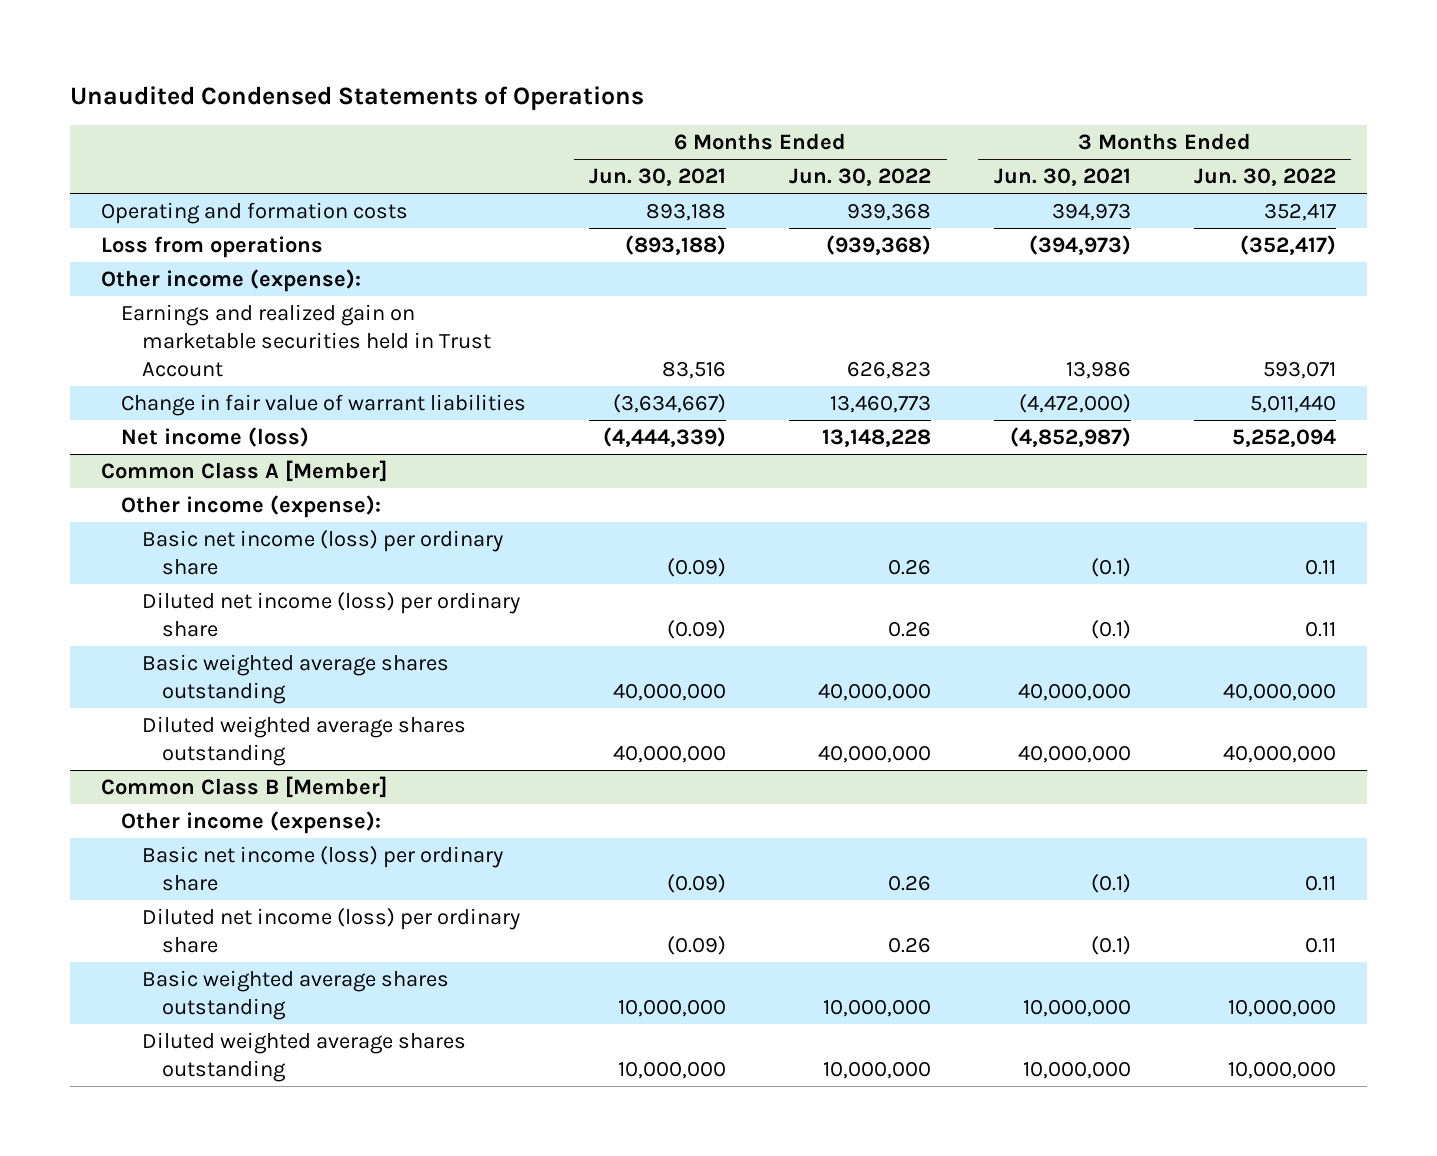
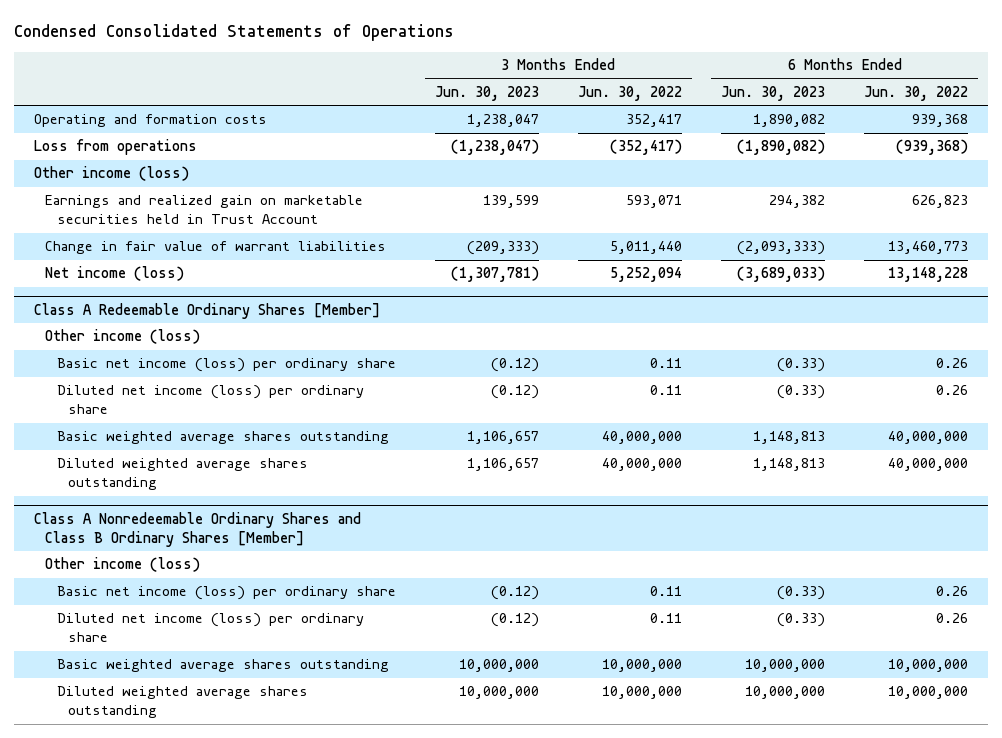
[69,85,644,110] Unaudited Condensed Statements of Operations -> [14,24,455,42] Condensed Consolidated Statements of Operations
[589,168,727,187] Jun. 30, 2021 -> none
[993,168,1131,187] Jun. 30, 2021 -> none
none -> [434,85,539,101] Jun. 30, 2023
none -> [721,85,826,101] Jun. 30, 2023
[100,268,361,292] Other income (expense): -> [33,166,189,182] Other income (loss)
[100,459,387,482] Common Class A [Member] -> none
none -> [33,302,380,319] Class A Redeemable Ordinary Shares [Member]
[121,494,382,518] Other income (expense): -> [45,329,201,345] Other income (loss)
[100,775,387,798] Common Class B [Member] -> none
none -> [33,511,361,547] Class A Nonredeemable Ordinary Shares and Class B Ordinary Shares [Member]
[121,810,382,834] Other income (expense): -> [45,557,201,573] Other income (loss)

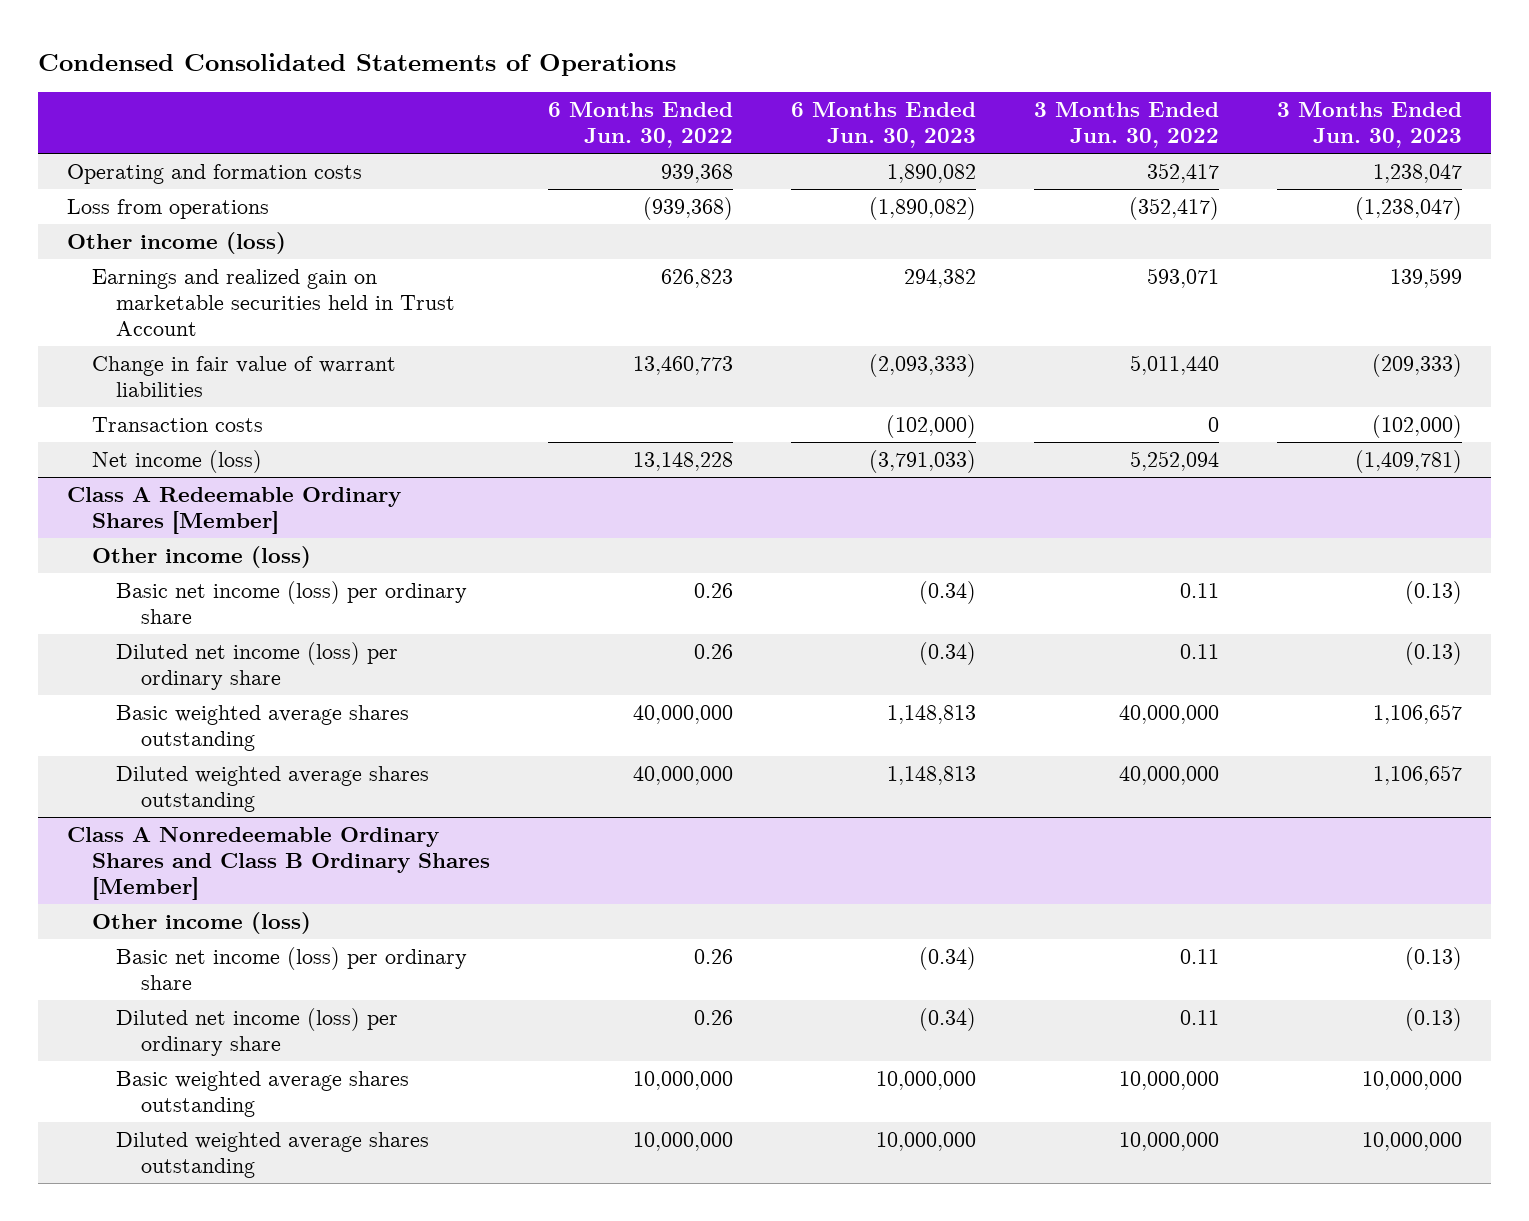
none -> [91,416,263,432] Transaction costs
[450,266,539,283] (1,307,781) -> [1355,449,1463,473] (1,409,781)
[737,266,826,283] (3,689,033) -> [868,449,976,473] (3,791,033)
[490,358,539,373] (0.12) -> [1405,580,1463,604] (0.13)
[777,358,826,373] (0.33) -> [918,580,976,604] (0.34)
[490,385,539,400] (0.12) -> [1405,641,1463,665] (0.13)
[777,385,826,400] (0.33) -> [918,641,976,665] (0.34)
[490,586,539,601] (0.12) -> [1405,946,1463,970] (0.13)
[777,586,826,601] (0.33) -> [918,946,976,970] (0.34)
[490,613,539,628] (0.12) -> [1405,1007,1463,1031] (0.13)
[777,613,826,628] (0.33) -> [918,1007,976,1031] (0.34)

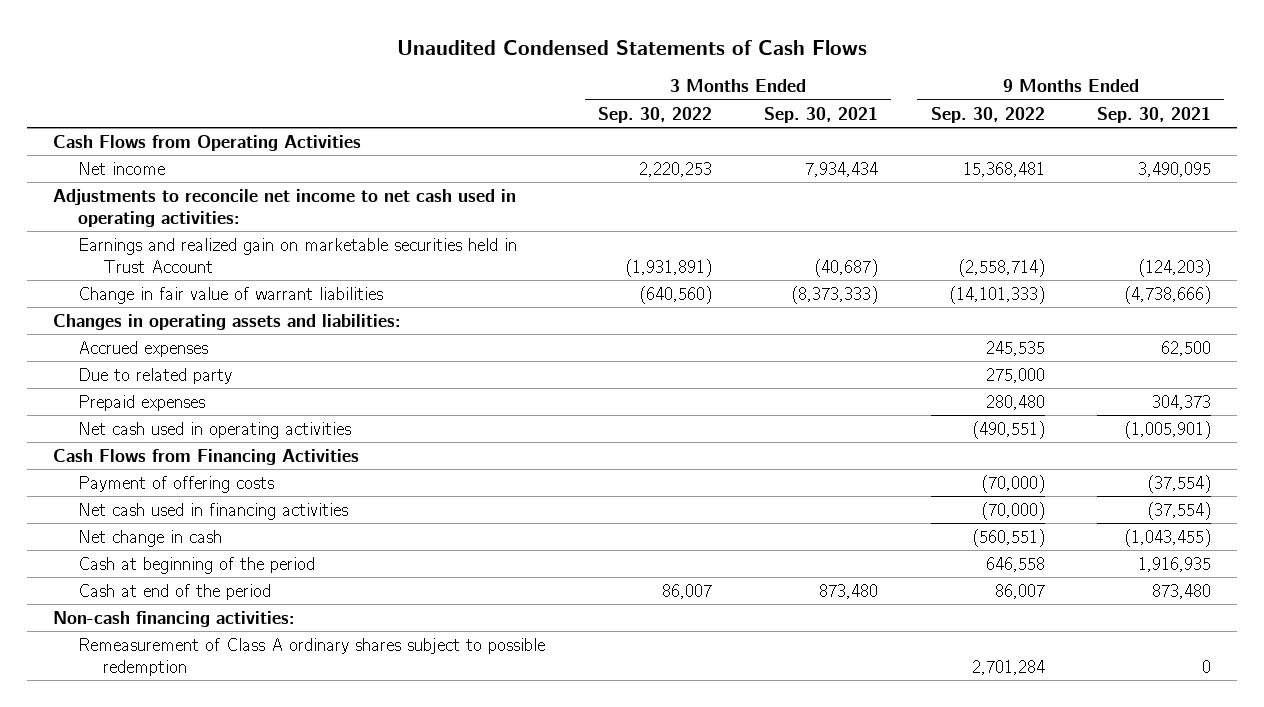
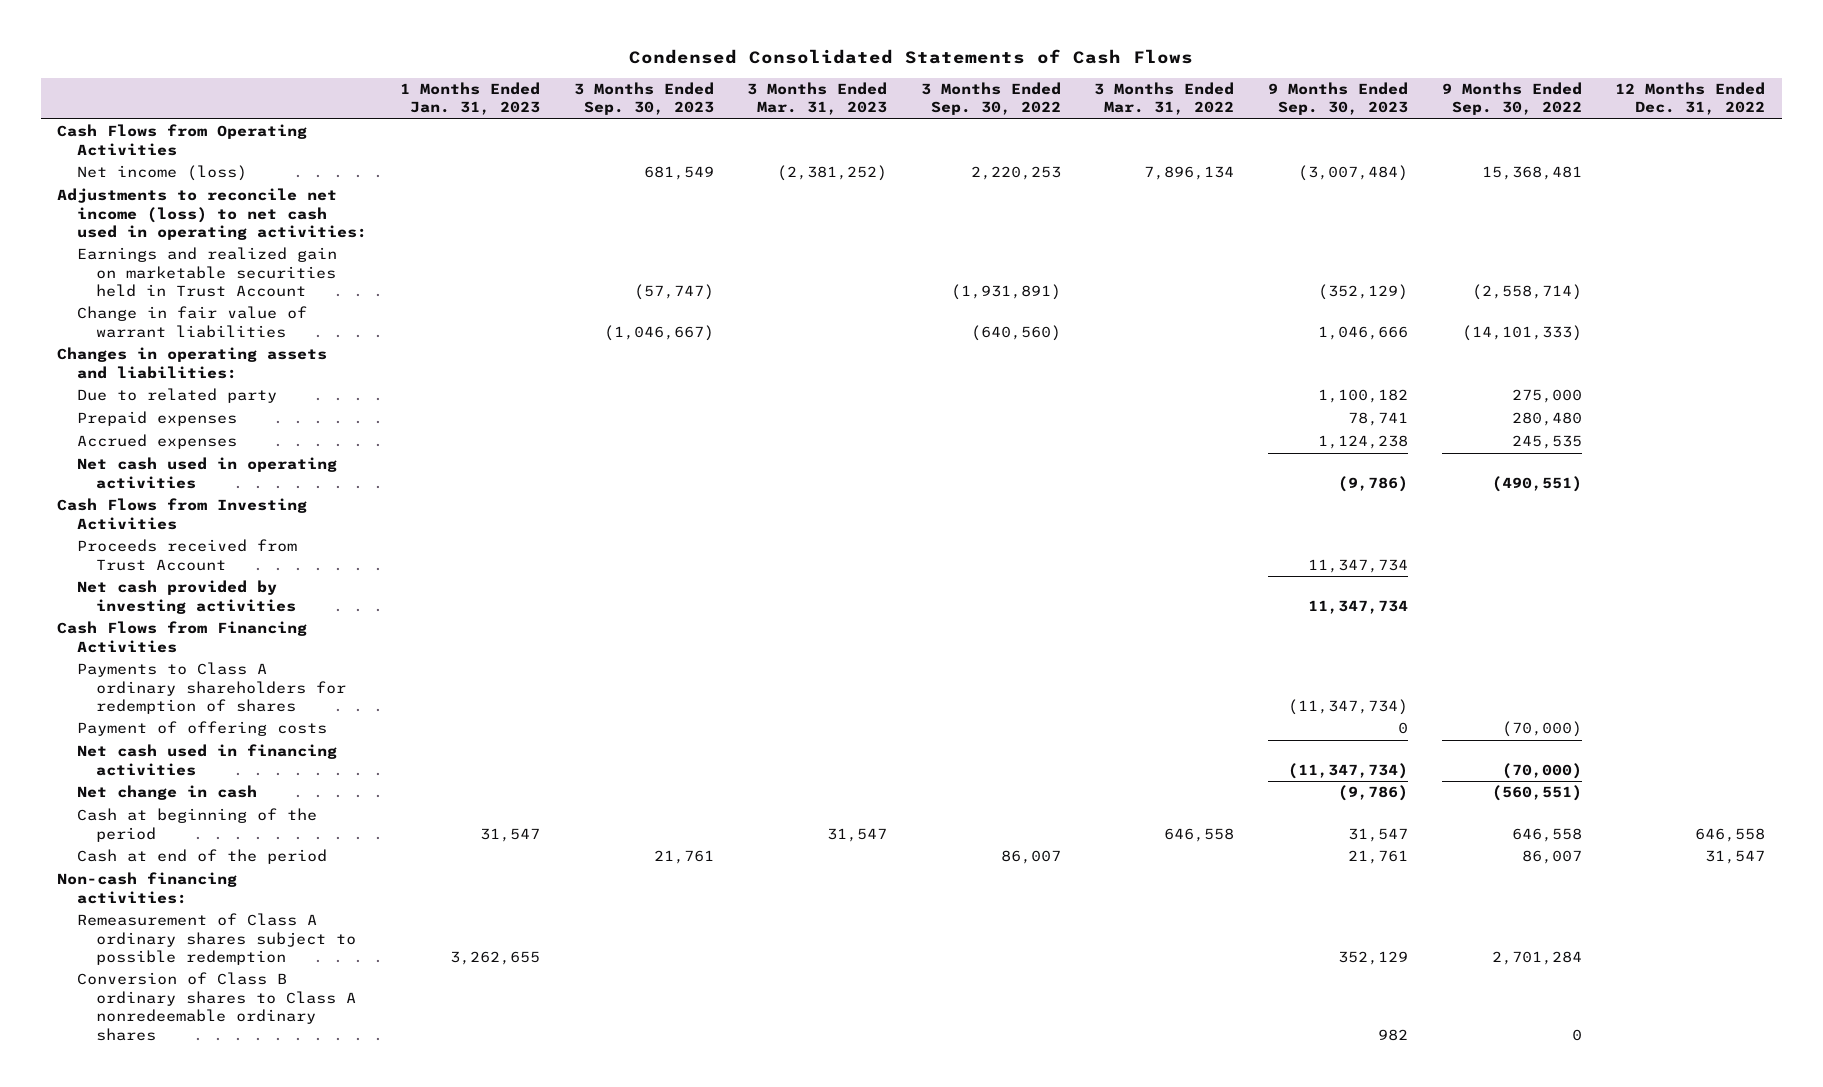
[397,39,868,55] Unaudited Condensed Statements of Cash Flows -> [629,49,1194,65] Condensed Consolidated Statements of Cash Flows
[764,106,879,123] Sep. 30, 2021 -> none
[1096,106,1211,123] Sep. 30, 2021 -> none
none -> [400,81,541,116] 1 Months Ended Jan. 31, 2023
none -> [573,81,714,116] 3 Months Ended Sep. 30, 2023
none -> [747,81,888,116] 3 Months Ended Mar. 31, 2023
none -> [1094,81,1235,116] 3 Months Ended Mar. 31, 2022
none -> [1268,81,1409,116] 9 Months Ended Sep. 30, 2023
none -> [1615,81,1766,116] 12 Months Ended Dec. 31, 2022
[78,161,166,175] Net income -> [76,165,247,182] Net income (loss)
[53,188,517,227] Adjustments to reconcile net income to net cash used in operating activities: -> [57,188,367,241] Adjustments to reconcile net income (loss) to net cash used in operating activities:
[78,340,209,357] Accrued expenses -> [76,434,237,450] Accrued expenses
none -> [57,498,308,530] Cash Flows from Investing Activities
none -> [76,539,297,571] Proceeds received from Trust Account
none -> [76,580,296,614] Net cash provided by investing activities
none -> [76,662,346,715] Payments to Class A ordinary shareholders for redemption of shares
none -> [76,972,356,1041] Conversion of Class B ordinary shares to Class A nonredeemable ordinary shares

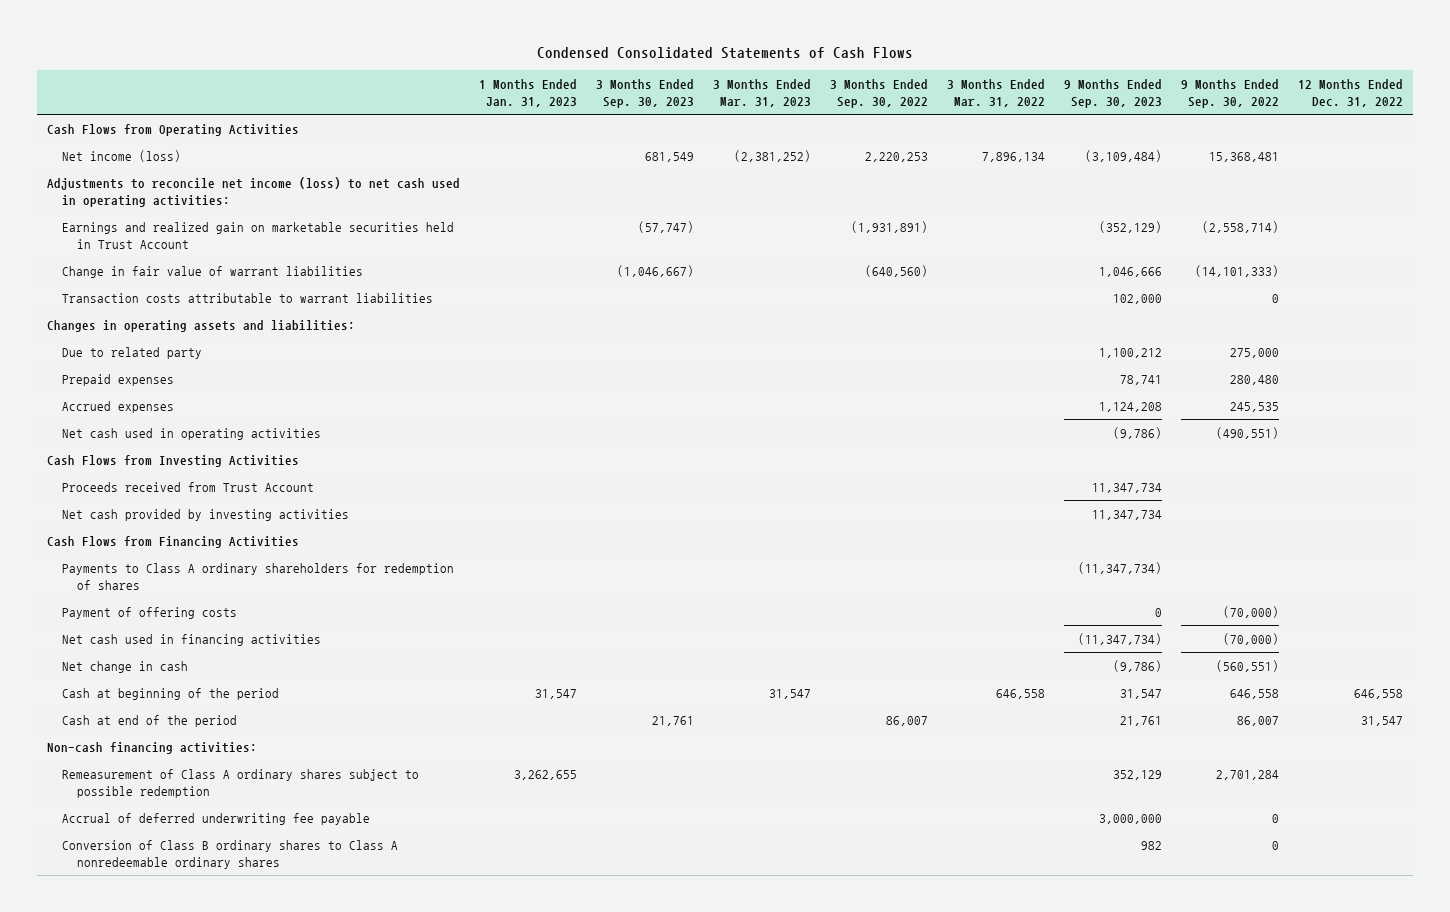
[1298,165,1409,182] (3,007,484) -> [1084,149,1162,162] (3,109,484)
none -> [61,292,433,303] Transaction costs attributable to warrant liabilities
[1318,389,1409,404] 1,100,182 -> [1098,347,1162,358] 1,100,212
[1318,435,1409,450] 1,124,238 -> [1098,401,1162,412] 1,124,208
none -> [61,812,370,825] Accrual of deferred underwriting fee payable

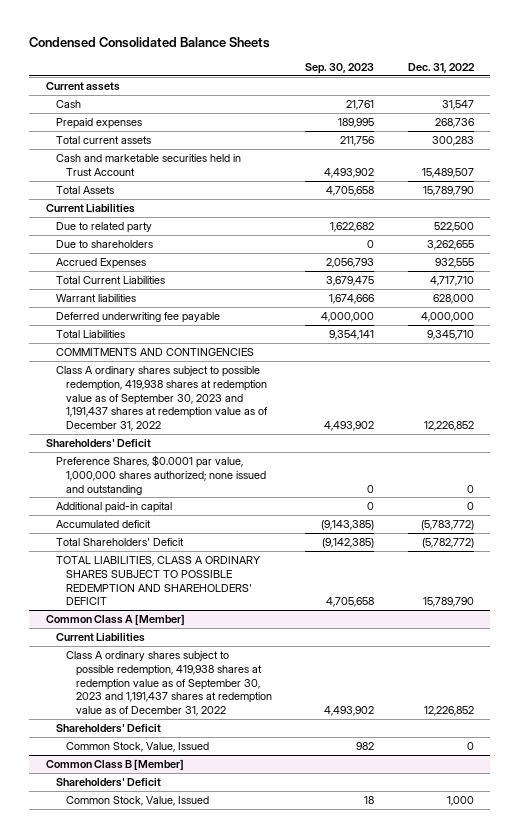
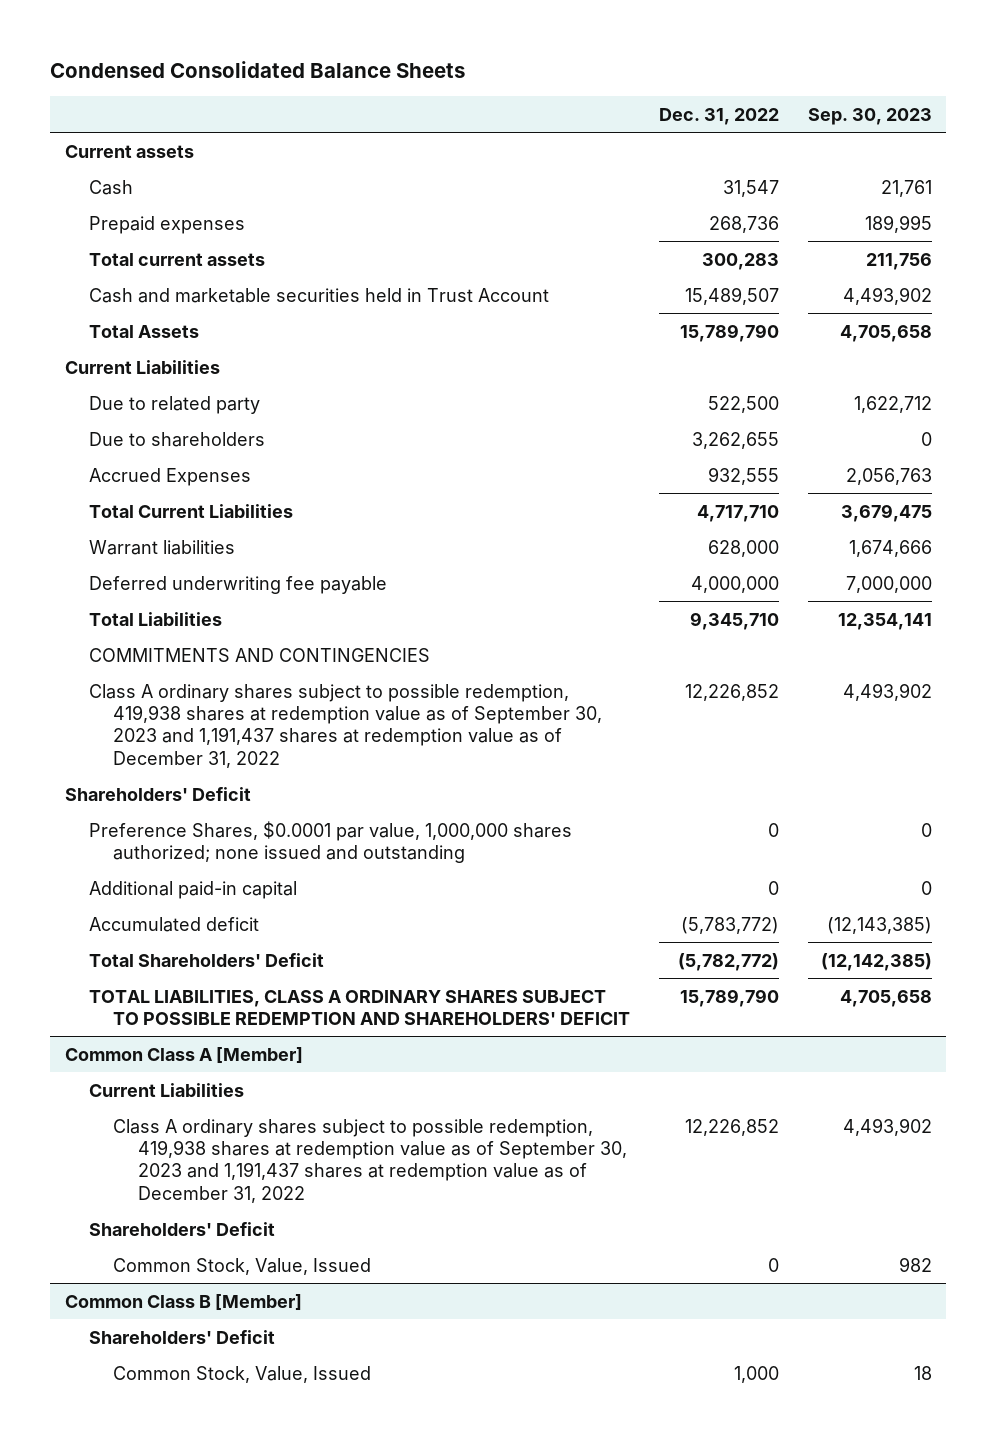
[330,222,375,233] 1,622,682 -> [853,395,932,413] 1,622,712
[326,258,375,269] 2,056,793 -> [845,467,932,485] 2,056,763
[321,312,375,323] 4,000,000 -> [845,575,932,593] 7,000,000
[329,330,375,341] 9,354,141 -> [837,612,932,630] 12,354,141
[321,520,375,531] (9,143,385) -> [826,916,932,934] (12,143,385)
[322,538,375,549] (9,142,385) -> [820,952,932,971] (12,142,385)

